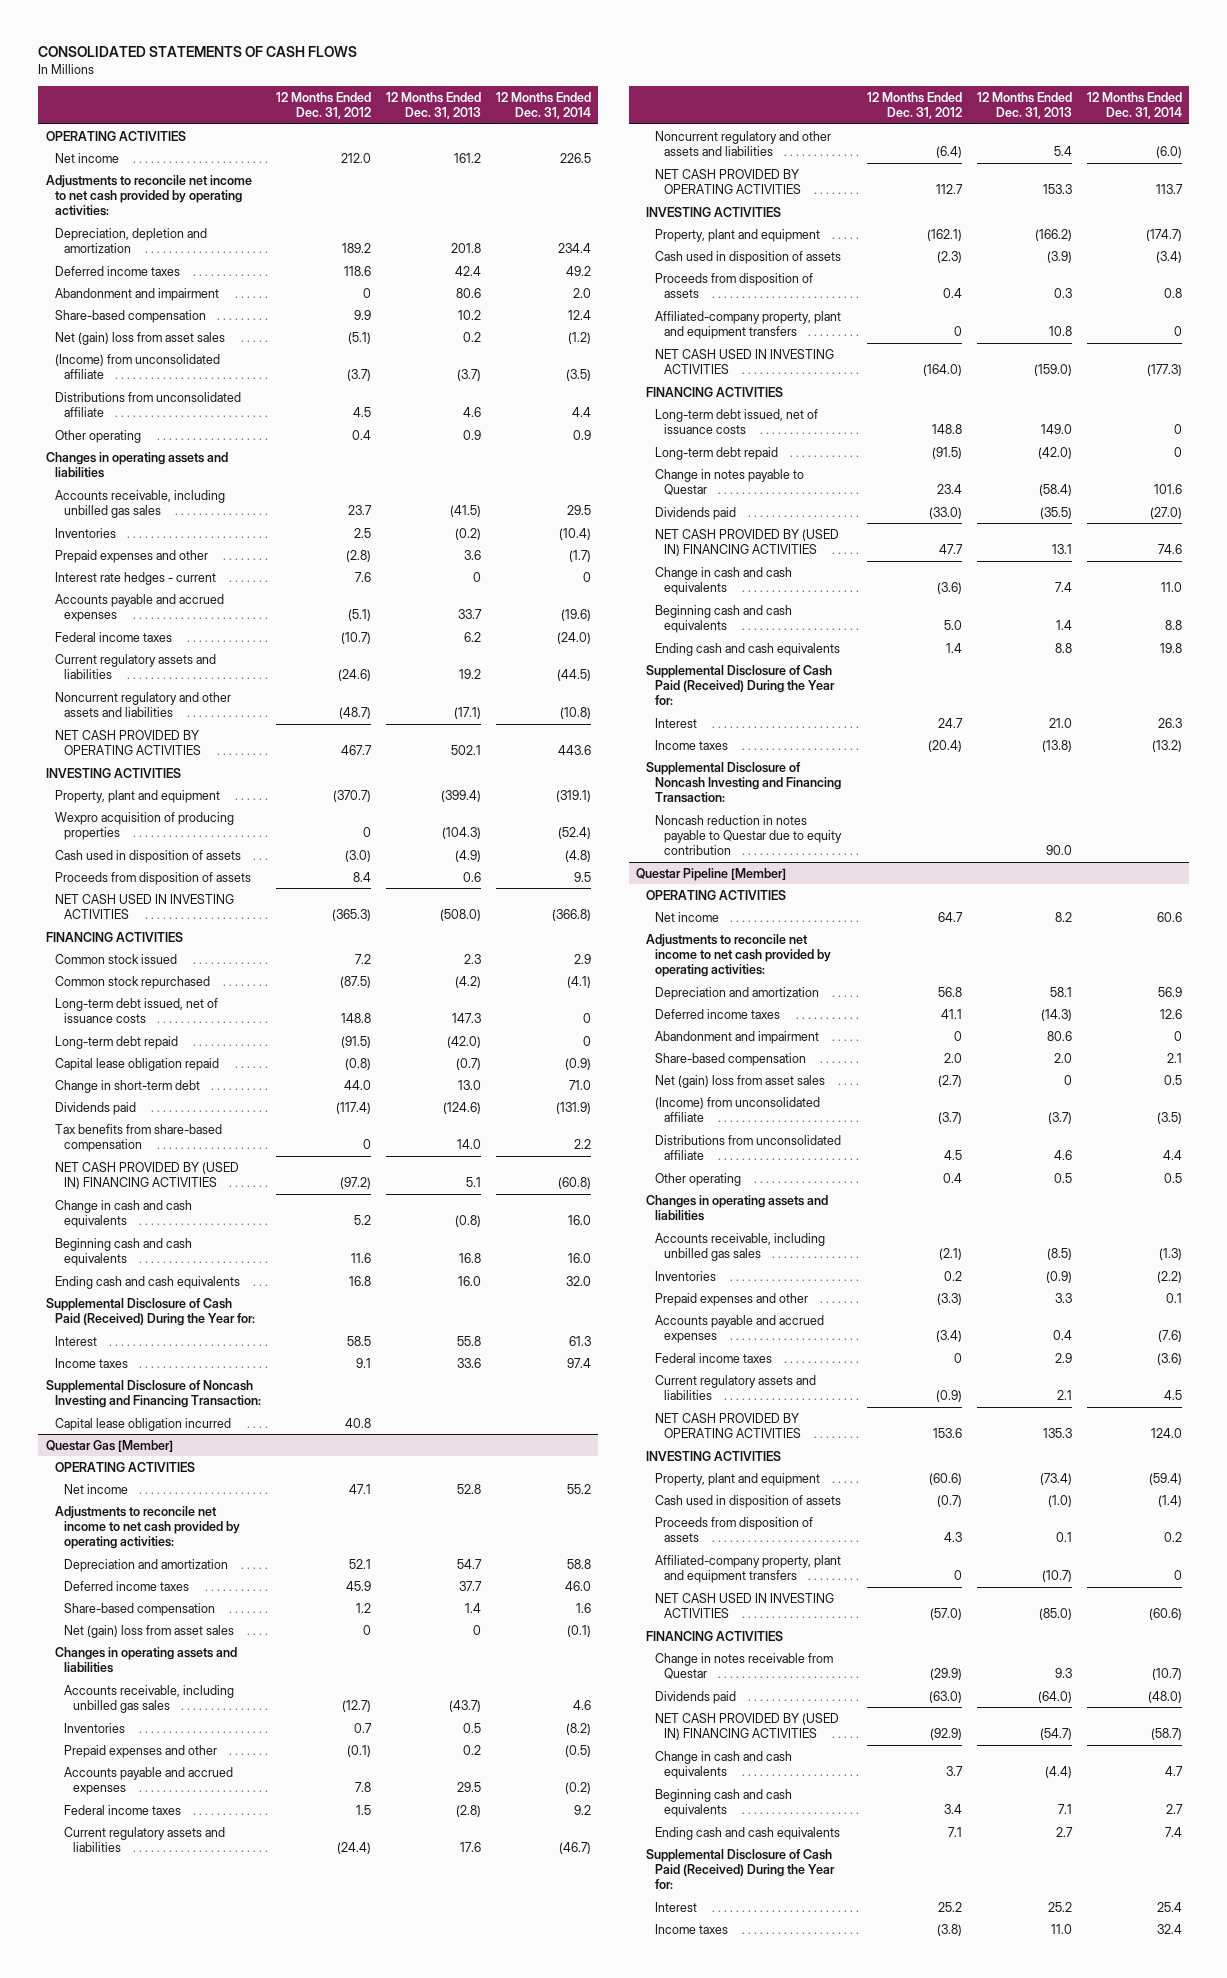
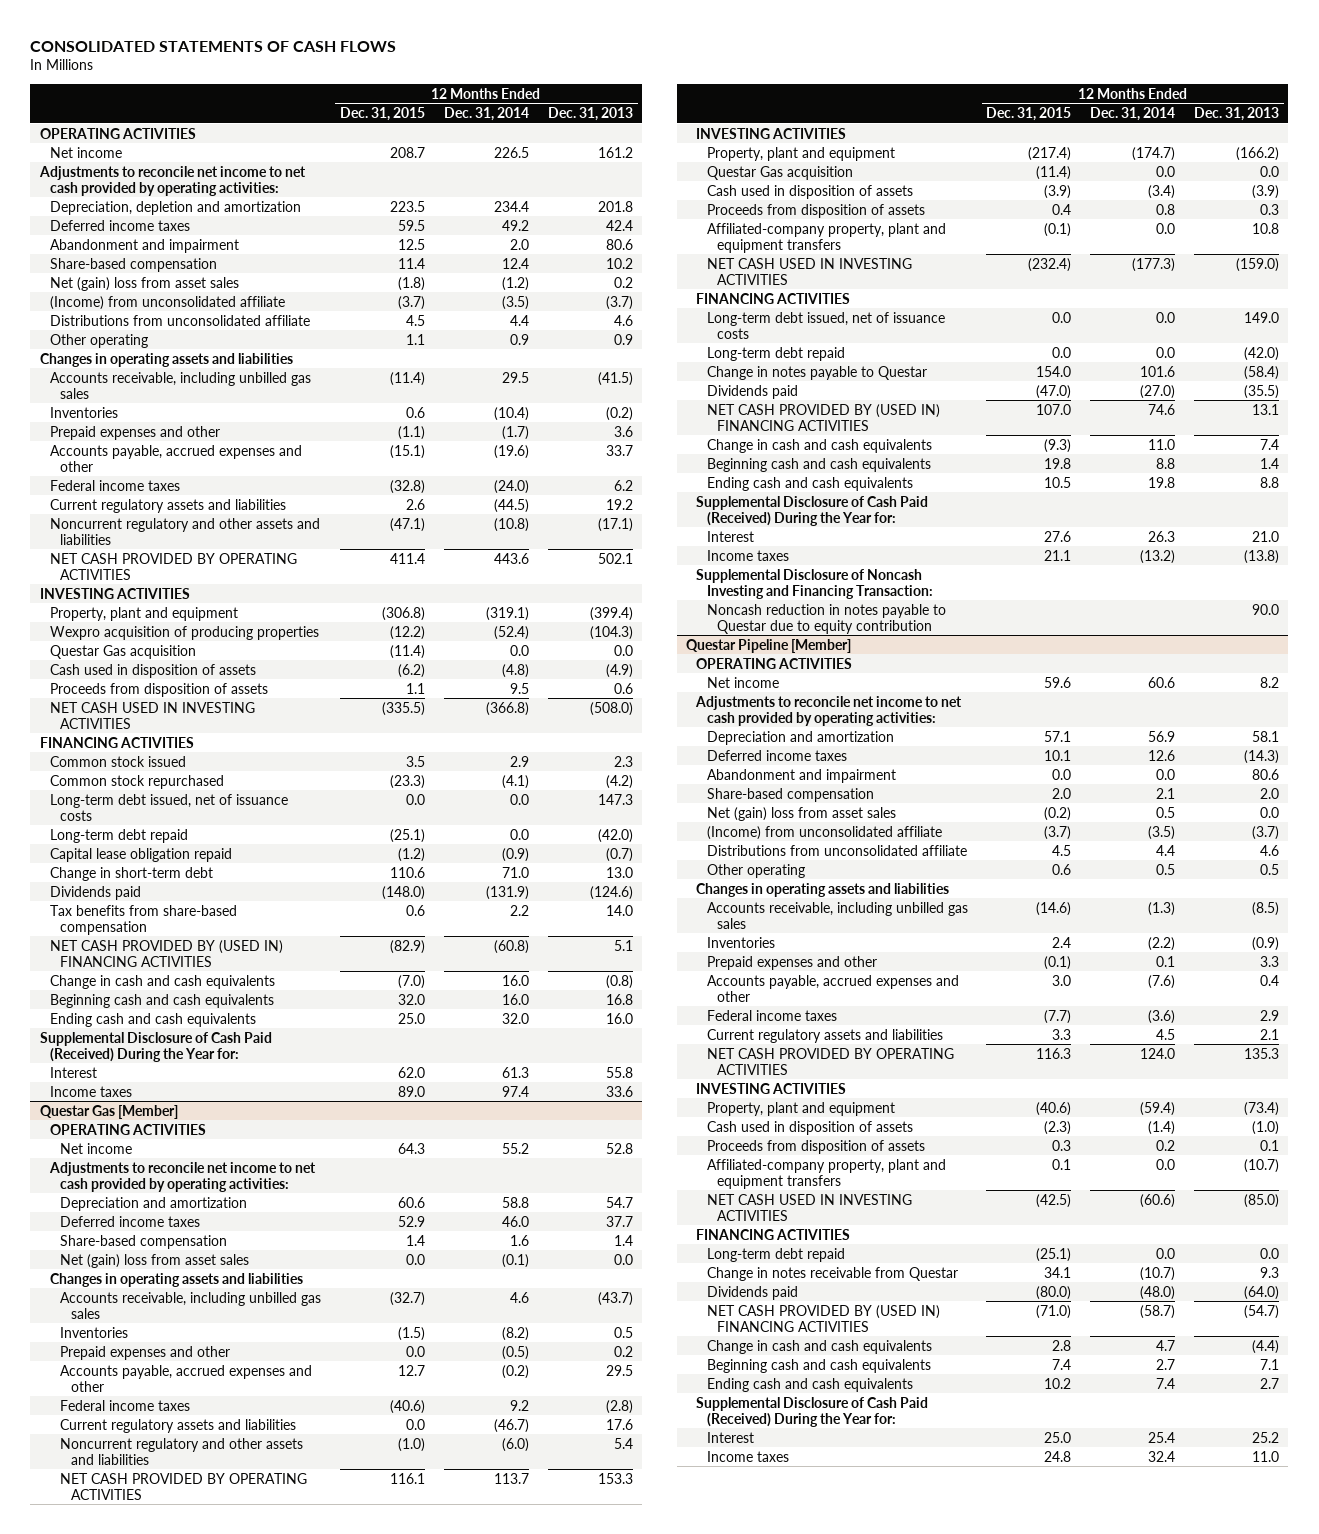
[275,91,371,120] 12 Months Ended Dec. 31, 2012 -> none
none -> [340,107,426,122] Dec. 31, 2015
[54,571,216,585] Interest rate hedges - current -> none
[54,593,224,623] Accounts payable and accrued expenses -> [50,444,303,472] Accounts payable, accrued expenses and other
none -> [50,644,197,659] Questar Gas acquisition
[582,1013,591,1024] 0 -> [509,793,529,805] 0.0
[582,1035,591,1046] 0 -> [509,828,529,840] 0.0
[45,1379,261,1409] Supplemental Disclosure of Noncash Investing and Financing Transaction: -> none
[54,1417,231,1431] Capital lease obligation incurred -> none
[472,1624,481,1635] 0 -> [613,1253,633,1265] 0.0
[63,1766,233,1796] Accounts payable and accrued expenses -> [60,1364,313,1392] Accounts payable, accrued expenses and other
none -> [706,165,853,180] Questar Gas acquisition
[1173,326,1182,337] 0 -> [1156,222,1176,234] 0.0
[1173,424,1182,435] 0 -> [1156,311,1176,323] 0.0
[1173,446,1182,457] 0 -> [1156,346,1176,358] 0.0
[1173,1030,1182,1041] 0 -> [1156,768,1176,780] 0.0
[1063,1074,1072,1085] 0 -> [1260,806,1280,818] 0.0
[654,1314,824,1344] Accounts payable and accrued expenses -> [706,974,959,1002] Accounts payable, accrued expenses and other
[1173,1570,1182,1581] 0 -> [1156,1158,1176,1170] 0.0
none -> [706,1247,845,1262] Long-term debt repaid

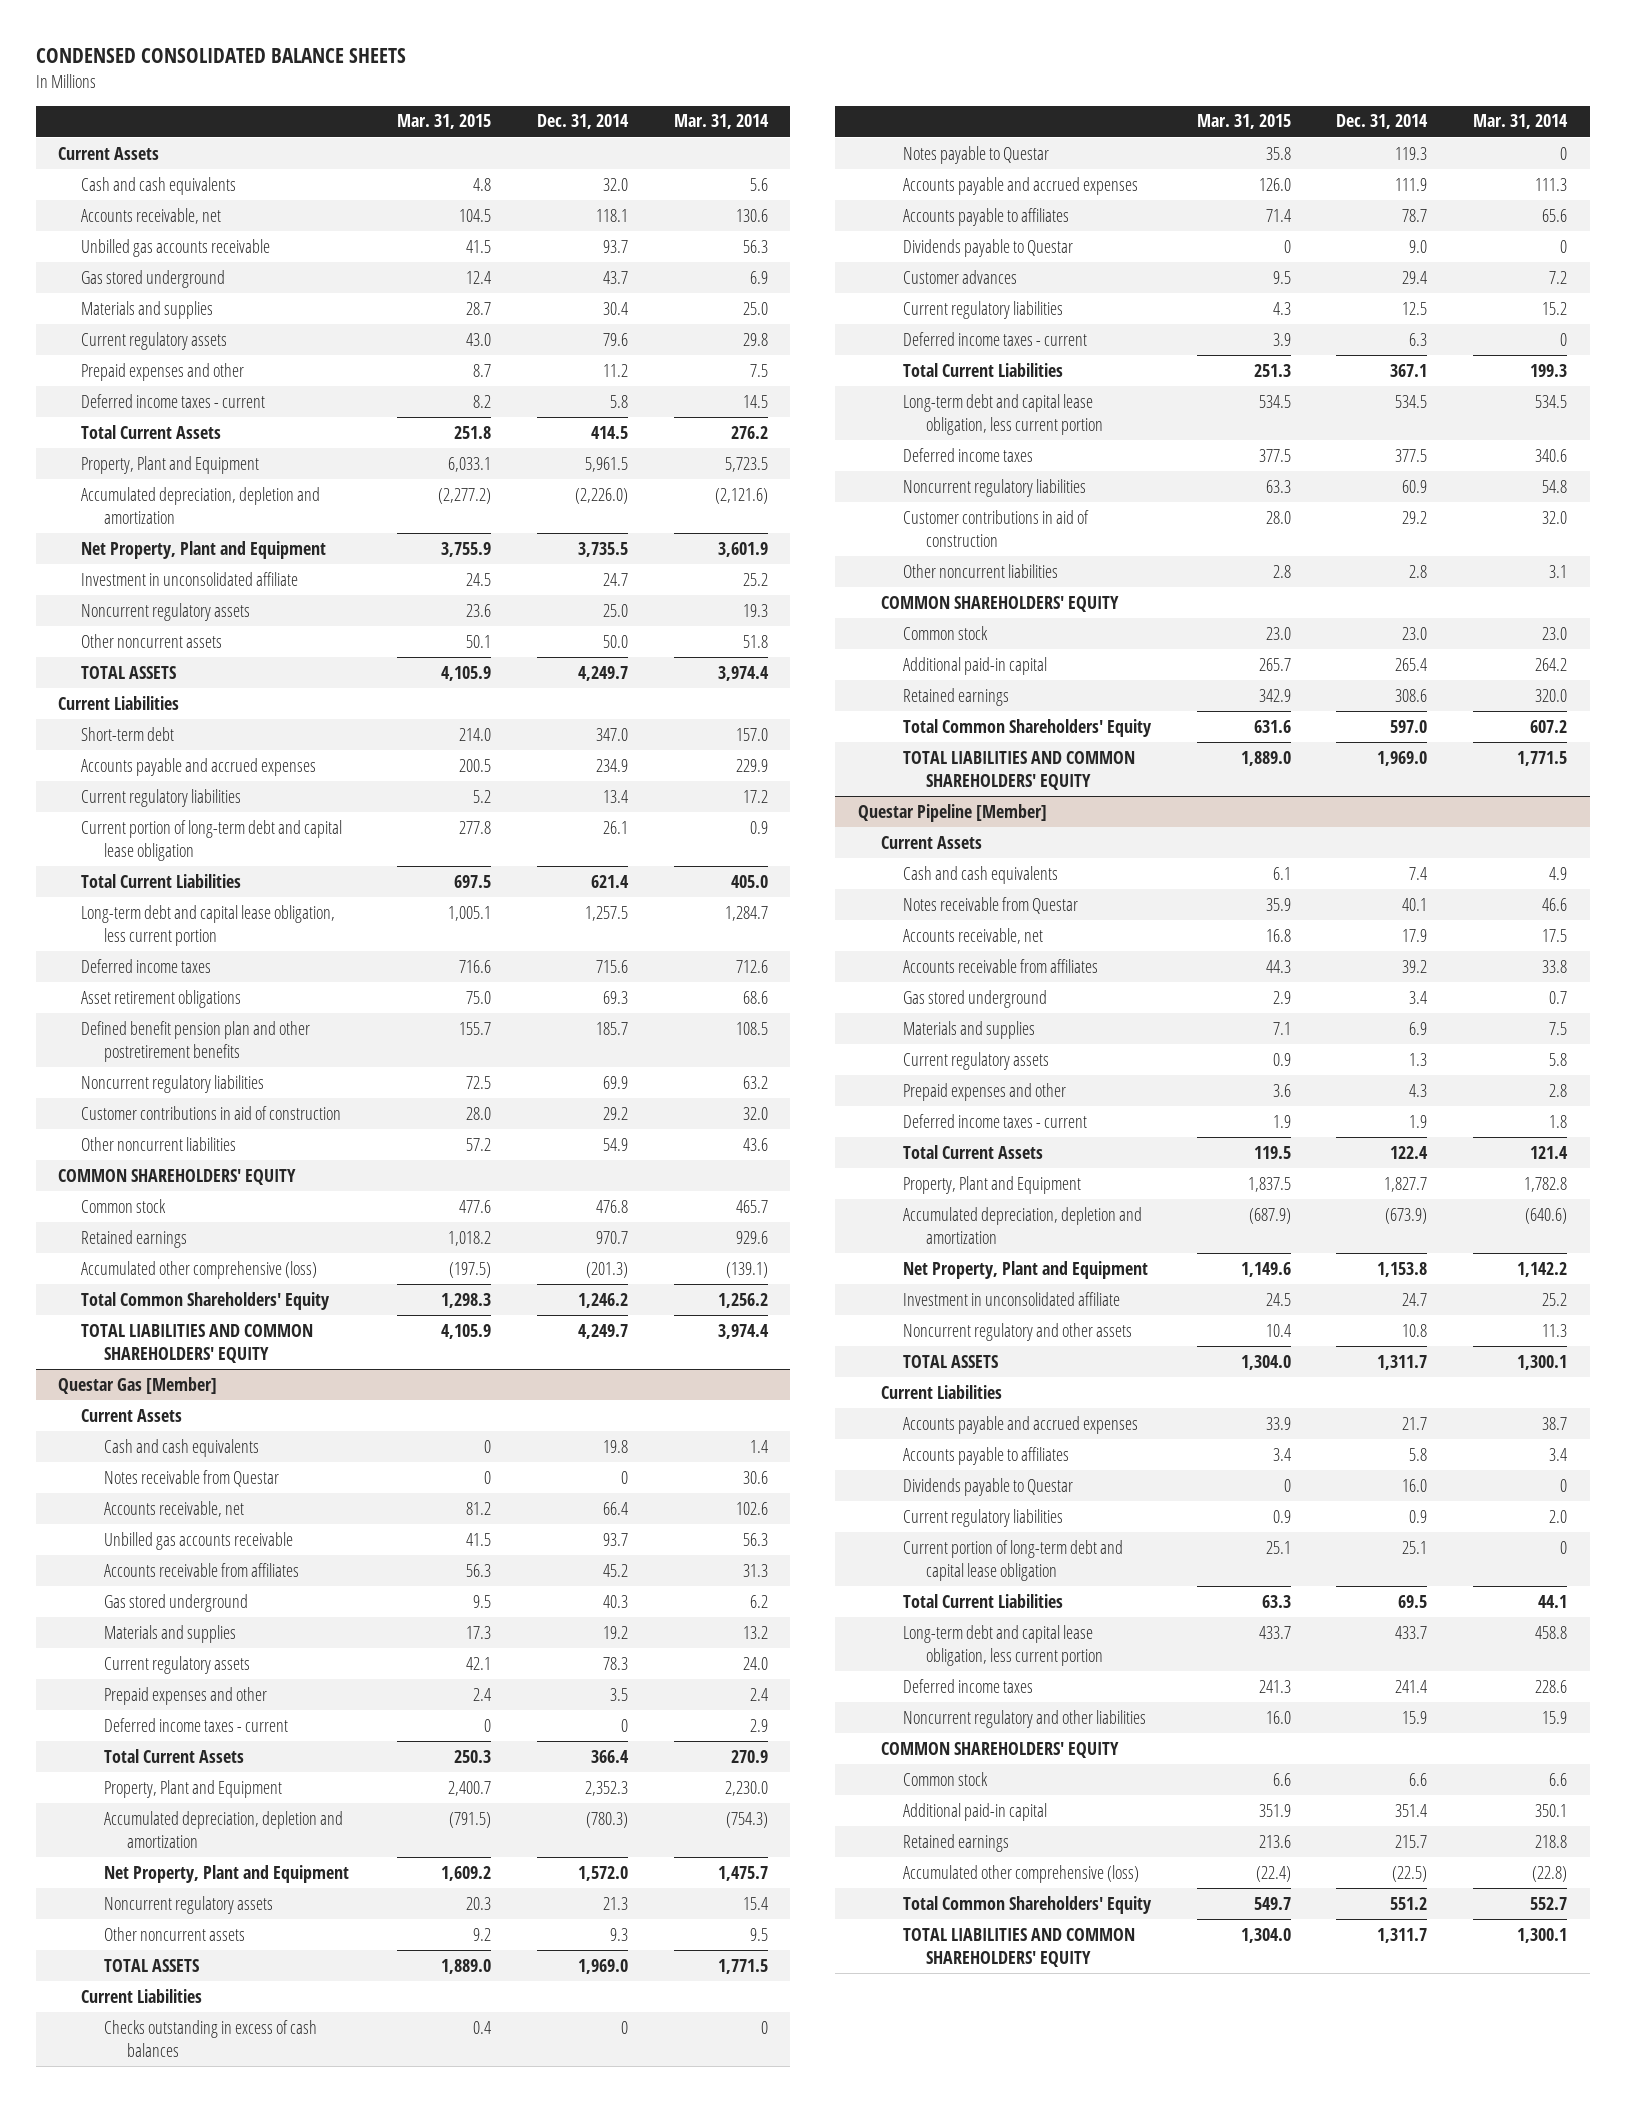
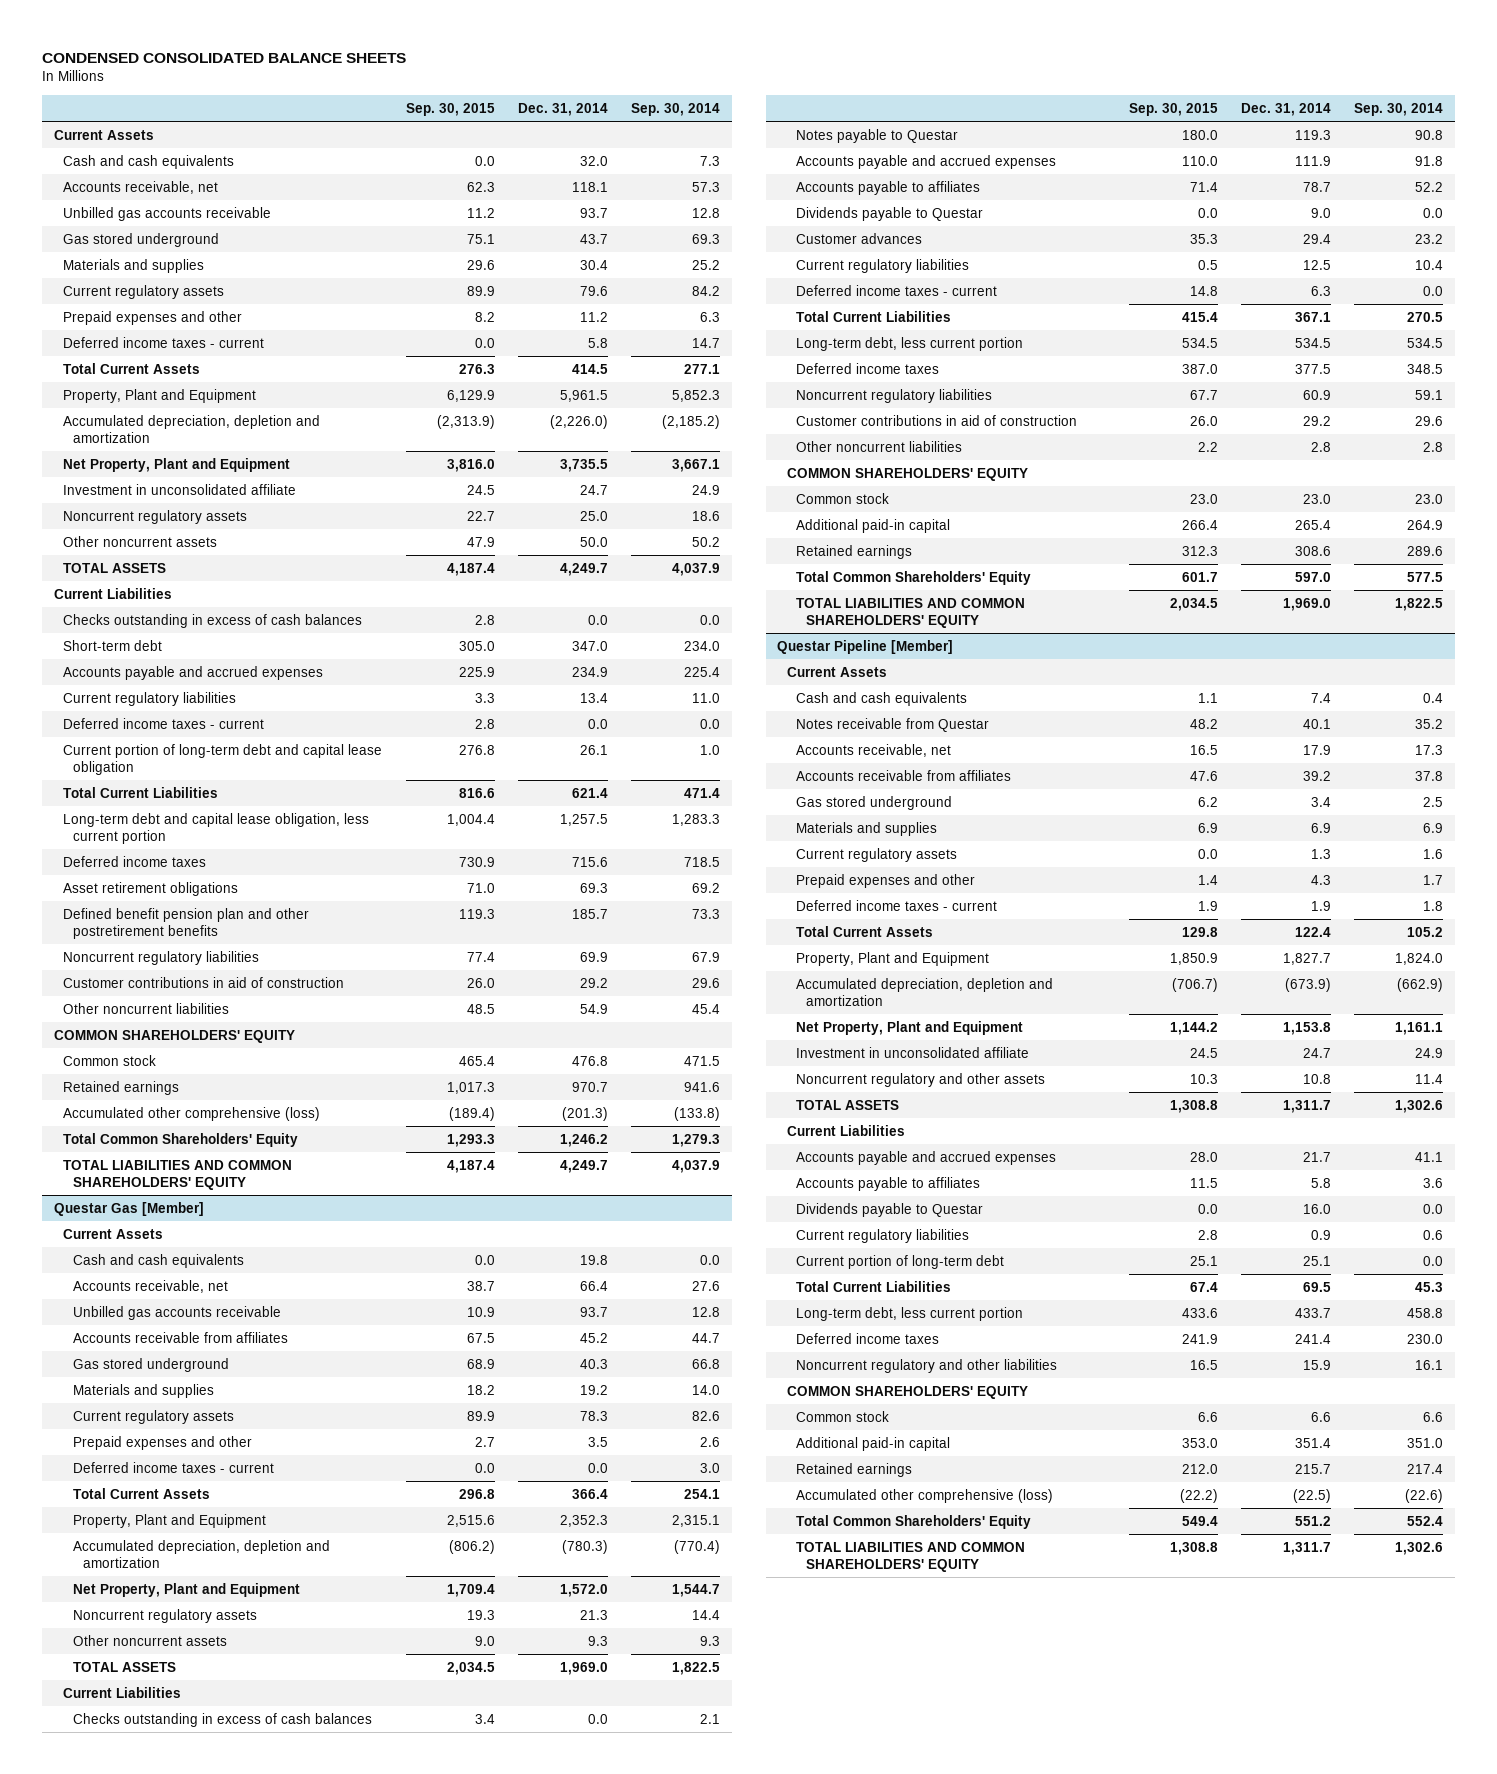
[397,114,492,130] Mar. 31, 2015 -> none
[673,114,769,130] Mar. 31, 2014 -> none
none -> [405,102,495,116] Sep. 30, 2015
none -> [631,102,721,116] Sep. 30, 2014
none -> [63,613,363,628] Checks outstanding in excess of cash balances
none -> [63,717,265,729] Deferred income taxes - current
[103,1469,279,1487] Notes receivable from Questar -> none
[621,1718,629,1732] 0 -> [587,1462,608,1473] 0.0
[621,2020,629,2034] 0 -> [587,1713,608,1724] 0.0
[903,393,1104,436] Long-term debt and capital lease obligation, less current portion -> [796,336,1024,351] Long-term debt, less current portion
[903,1539,1124,1582] Current portion of long-term debt and capital lease obligation -> [796,1254,1005,1269] Current portion of long-term debt
[903,1624,1104,1667] Long-term debt and capital lease obligation, less current portion -> [796,1306,1024,1321] Long-term debt, less current portion

